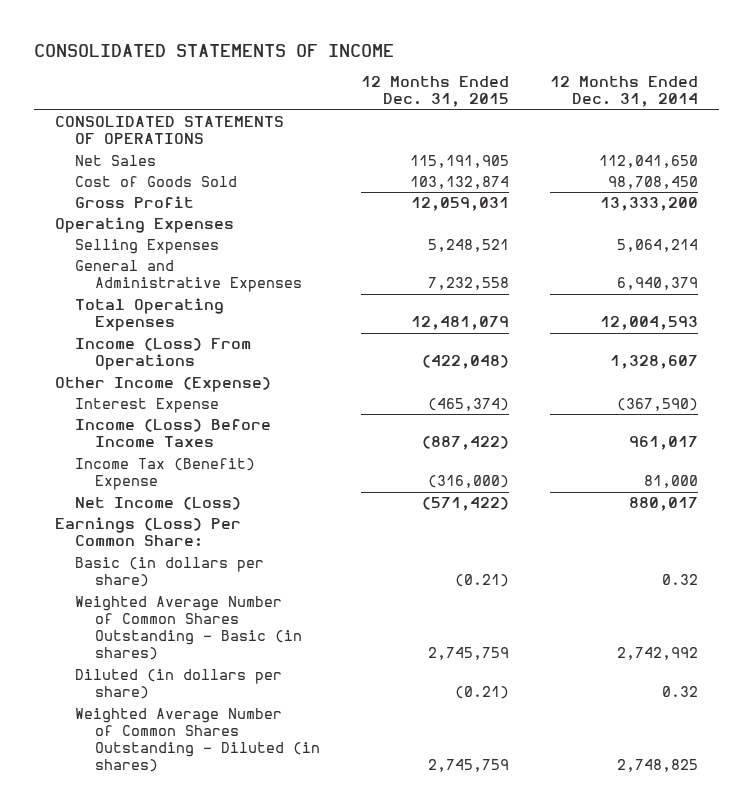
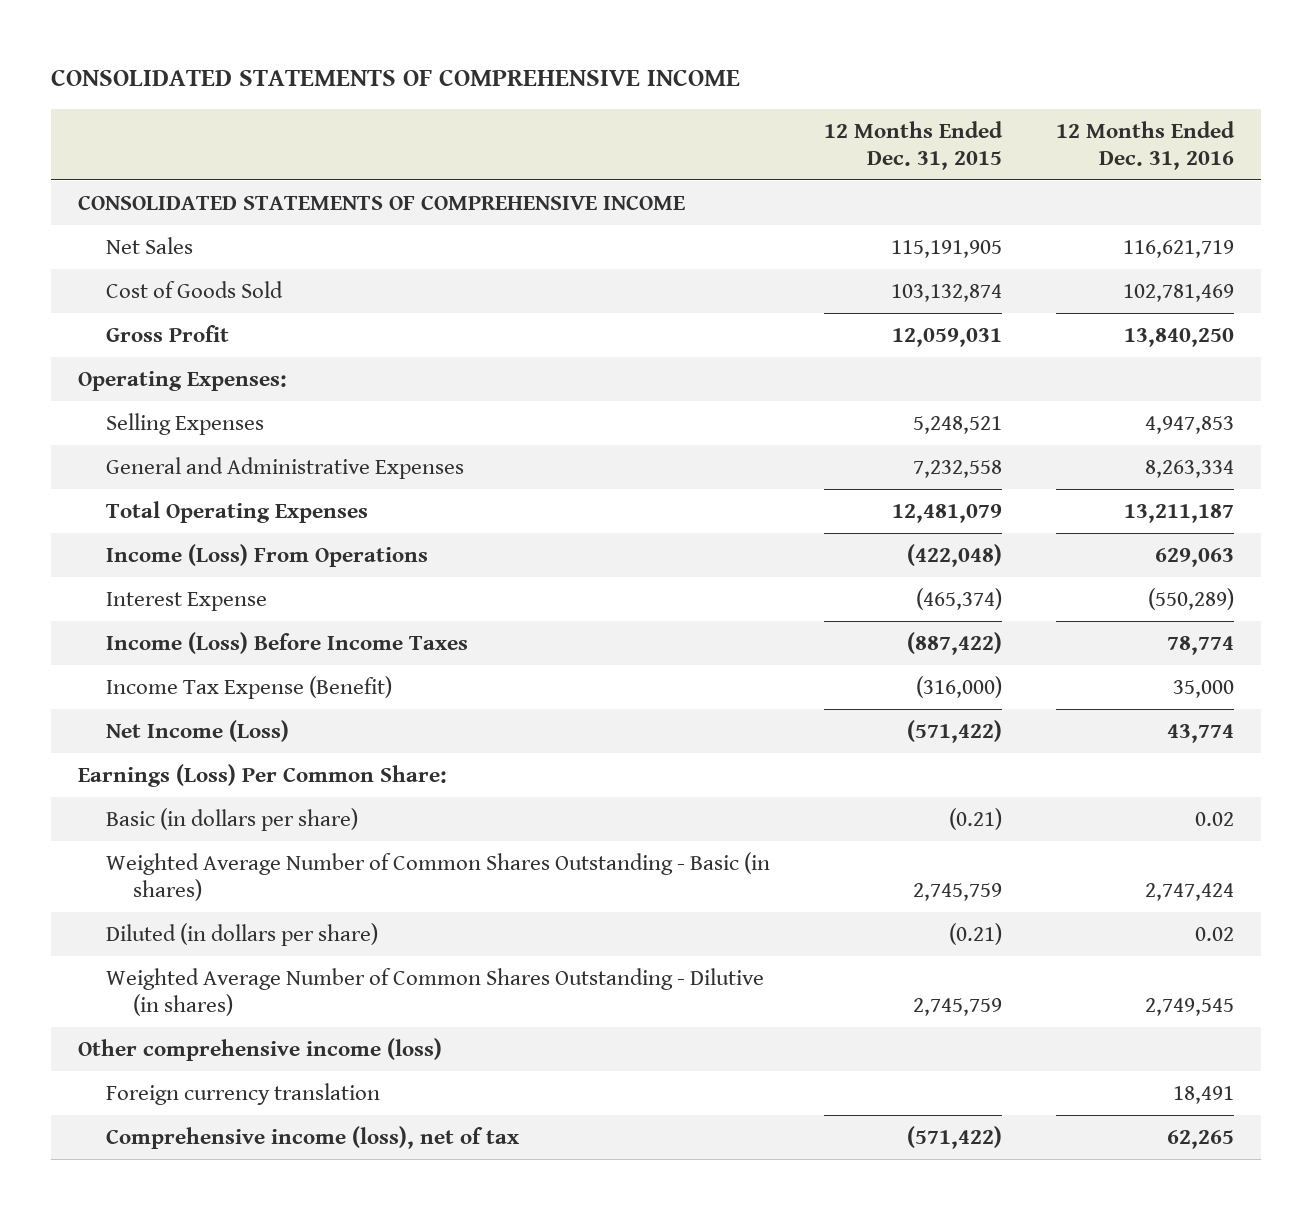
[34,43,395,57] CONSOLIDATED STATEMENTS OF INCOME -> [51,69,741,87] CONSOLIDATED STATEMENTS OF COMPREHENSIVE INCOME
[550,76,699,108] 12 Months Ended Dec. 31, 2014 -> none
none -> [1055,120,1235,170] 12 Months Ended Dec. 31, 2016
[54,116,284,145] CONSOLIDATED STATEMENTS OF OPERATIONS -> [78,194,686,210] CONSOLIDATED STATEMENTS OF COMPREHENSIVE INCOME
[54,217,234,234] Operating Expenses -> [78,370,288,391] Operating Expenses:
[54,377,271,393] Other Income (Expense) -> none
[74,458,255,491] Income Tax (Benefit) Expense -> [105,675,392,699] Income Tax Expense (Benefit)
[74,708,320,773] Weighted Average Number of Common Shares Outstanding - Diluted (in shares) -> [105,967,764,1017] Weighted Average Number of Common Shares Outstanding - Dilutive (in shares)
none -> [78,1037,443,1061] Other comprehensive income (loss)
none -> [105,1082,380,1105] Foreign currency translation
none -> [105,1125,519,1149] Comprehensive income (loss), net of tax

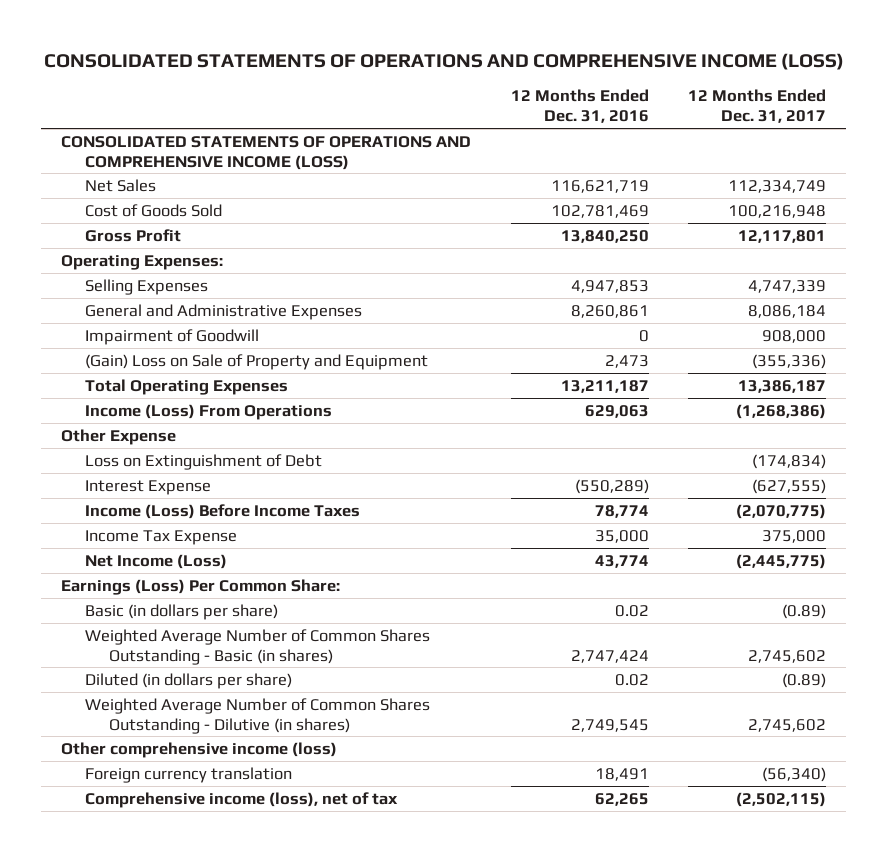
[51,69,741,87] CONSOLIDATED STATEMENTS OF COMPREHENSIVE INCOME -> [43,52,844,70] CONSOLIDATED STATEMENTS OF OPERATIONS AND COMPREHENSIVE INCOME (LOSS)
[823,120,1003,170] 12 Months Ended Dec. 31, 2015 -> none
none -> [688,89,827,124] 12 Months Ended Dec. 31, 2017
[78,194,686,210] CONSOLIDATED STATEMENTS OF COMPREHENSIVE INCOME -> [60,135,471,170] CONSOLIDATED STATEMENTS OF OPERATIONS AND COMPREHENSIVE INCOME (LOSS)
[1144,459,1234,478] 8,263,334 -> [570,304,649,318] 8,260,861
none -> [84,328,259,345] Impairment of Goodwill
none -> [84,353,428,370] (Gain) Loss on Sale of Property and Equipment
none -> [60,428,176,445] Other Expense
none -> [84,453,322,470] Loss on Extinguishment of Debt
[105,675,392,699] Income Tax Expense (Benefit) -> [84,529,237,545] Income Tax Expense

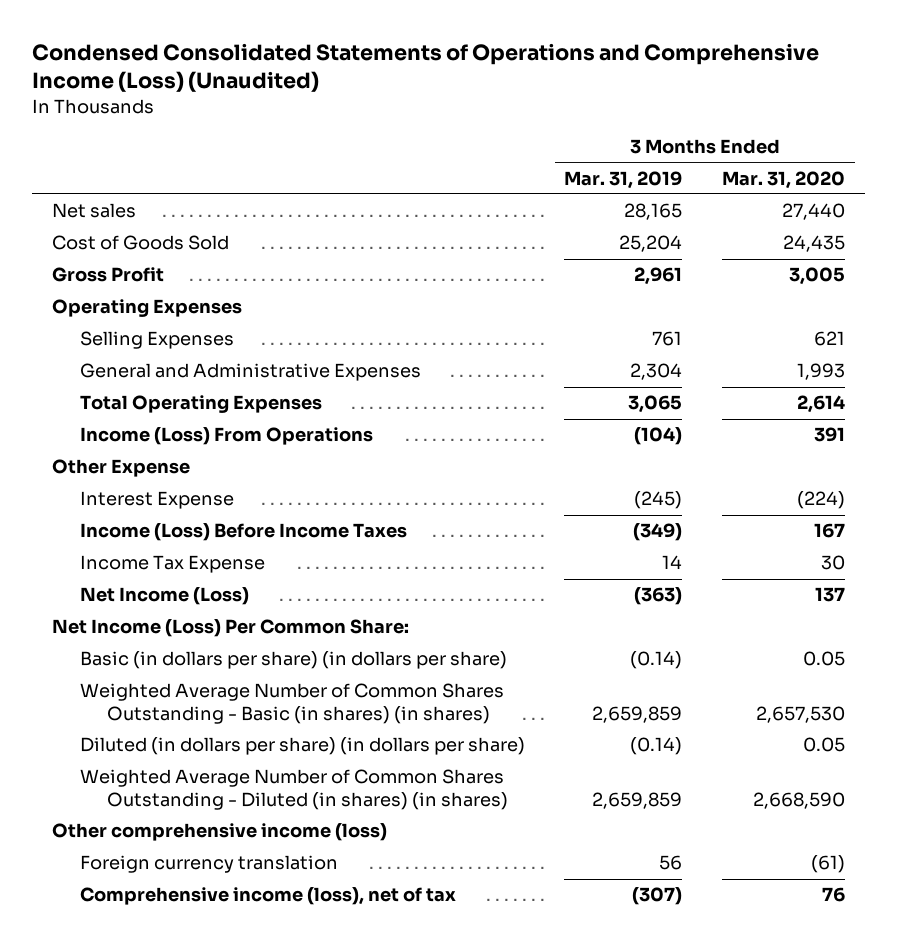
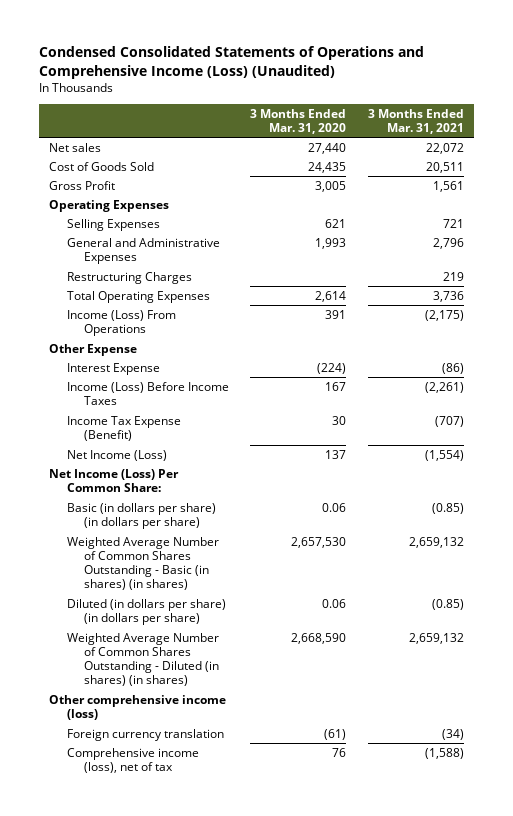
[564,170,683,189] Mar. 31, 2019 -> none
none -> [367,108,464,134] 3 Months Ended Mar. 31, 2021
none -> [66,271,192,284] Restructuring Charges
[79,555,265,574] Income Tax Expense -> [66,415,181,442] Income Tax Expense (Benefit)
[803,651,846,667] 0.05 -> [322,502,347,512] 0.06
[803,737,846,753] 0.05 -> [322,598,347,608] 0.06

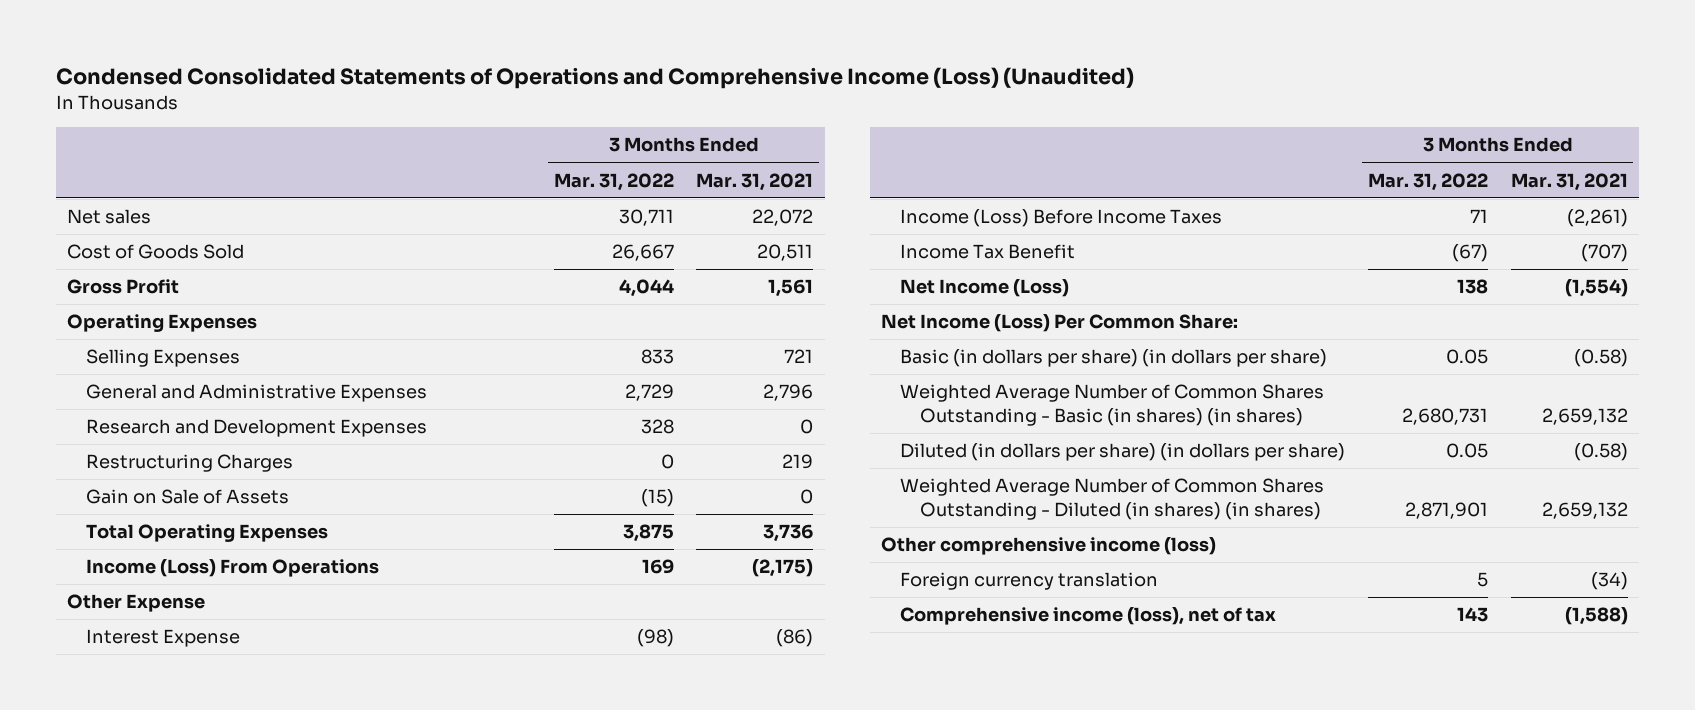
[250,108,347,134] 3 Months Ended Mar. 31, 2020 -> none
none -> [553,172,674,191] Mar. 31, 2022
none -> [86,419,428,438] Research and Development Expenses
none -> [86,489,290,505] Gain on Sale of Assets
[66,415,181,442] Income Tax Expense (Benefit) -> [900,244,1076,260] Income Tax Benefit
[431,502,464,514] (0.85) -> [1573,349,1628,368] (0.58)
[431,598,464,610] (0.85) -> [1573,443,1628,462] (0.58)

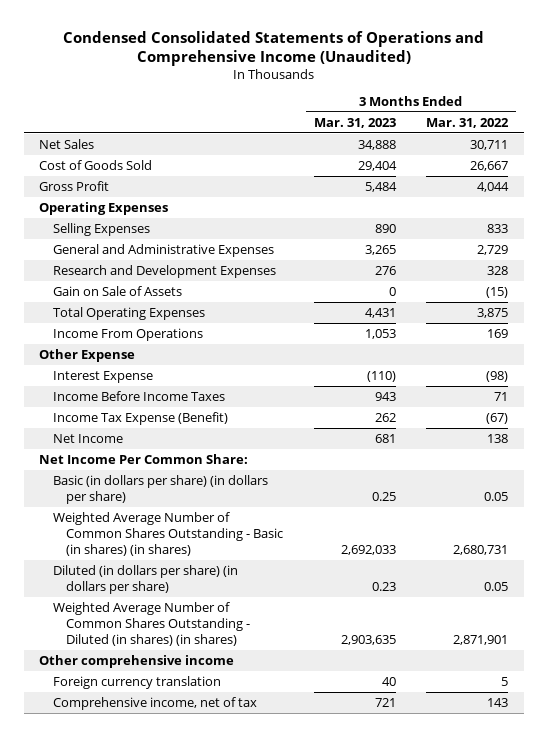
[55,67,1134,90] Condensed Consolidated Statements of Operations and Comprehensive Income (Loss) (Unaudited) -> [62,30,484,67] Condensed Consolidated Statements of Operations and Comprehensive Income (Unaudited)
[696,172,814,191] Mar. 31, 2021 -> none
none -> [313,117,396,128] Mar. 31, 2023
[67,209,152,225] Net sales -> [38,138,94,149] Net Sales
[86,454,294,473] Restructuring Charges -> none
[86,559,380,578] Income (Loss) From Operations -> [52,327,203,341] Income From Operations
[900,209,1223,228] Income (Loss) Before Income Taxes -> [52,390,225,401] Income Before Income Taxes
[900,244,1076,260] Income Tax Benefit -> [52,411,228,425] Income Tax Expense (Benefit)
[900,279,1070,298] Net Income (Loss) -> [52,433,123,443] Net Income
[881,314,1239,333] Net Income (Loss) Per Common Share: -> [38,453,248,464] Net Income Per Common Share:
[881,537,1217,556] Other comprehensive income (loss) -> [38,654,234,668] Other comprehensive income
[900,607,1277,626] Comprehensive income (loss), net of tax -> [52,696,257,710] Comprehensive income, net of tax

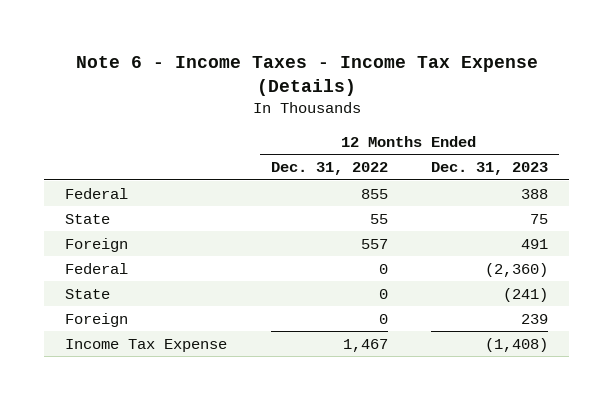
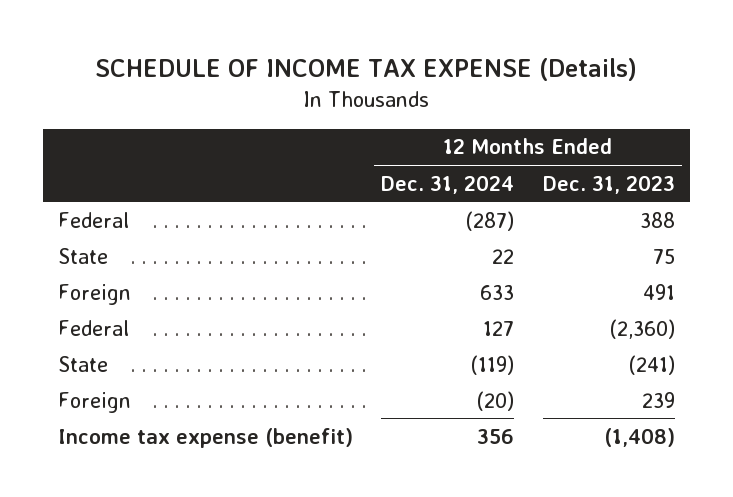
[75,56,538,97] Note 6 - Income Taxes - Income Tax Expense (Details) -> [95,58,638,82] SCHEDULE OF INCOME TAX EXPENSE (Details)
[270,162,388,176] Dec. 31, 2022 -> none
none -> [381,174,515,194] Dec. 31, 2024
[65,338,228,352] Income Tax Expense -> [57,427,353,448] Income tax expense (benefit)

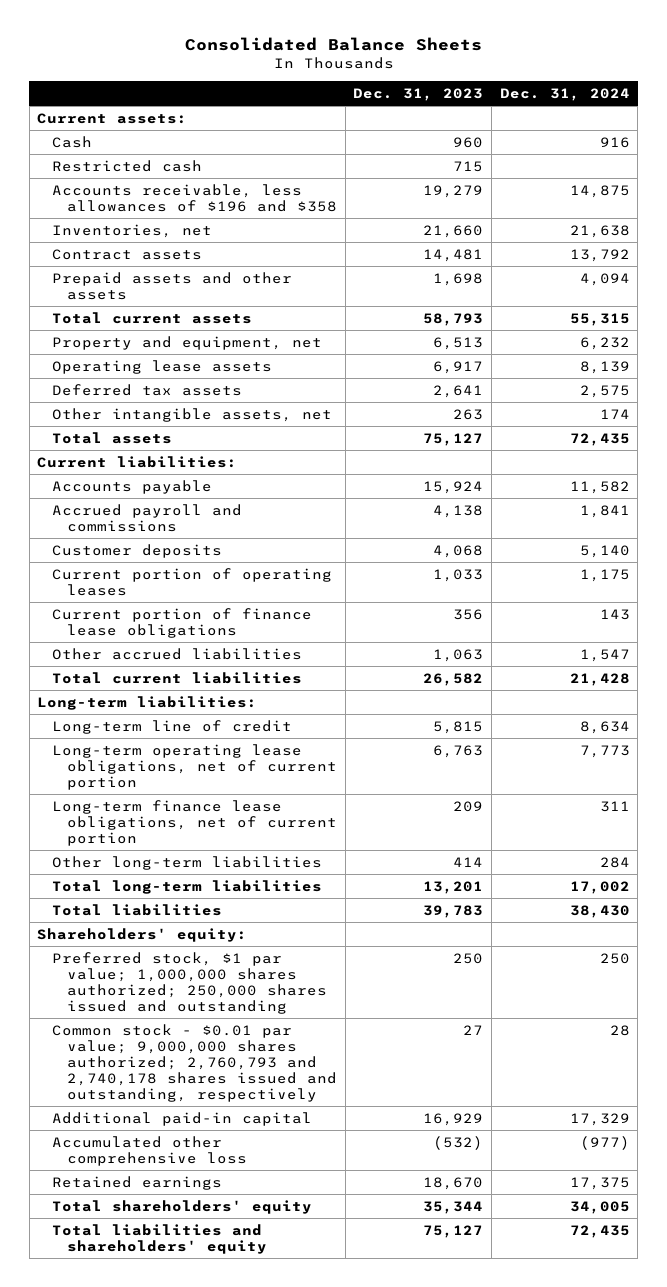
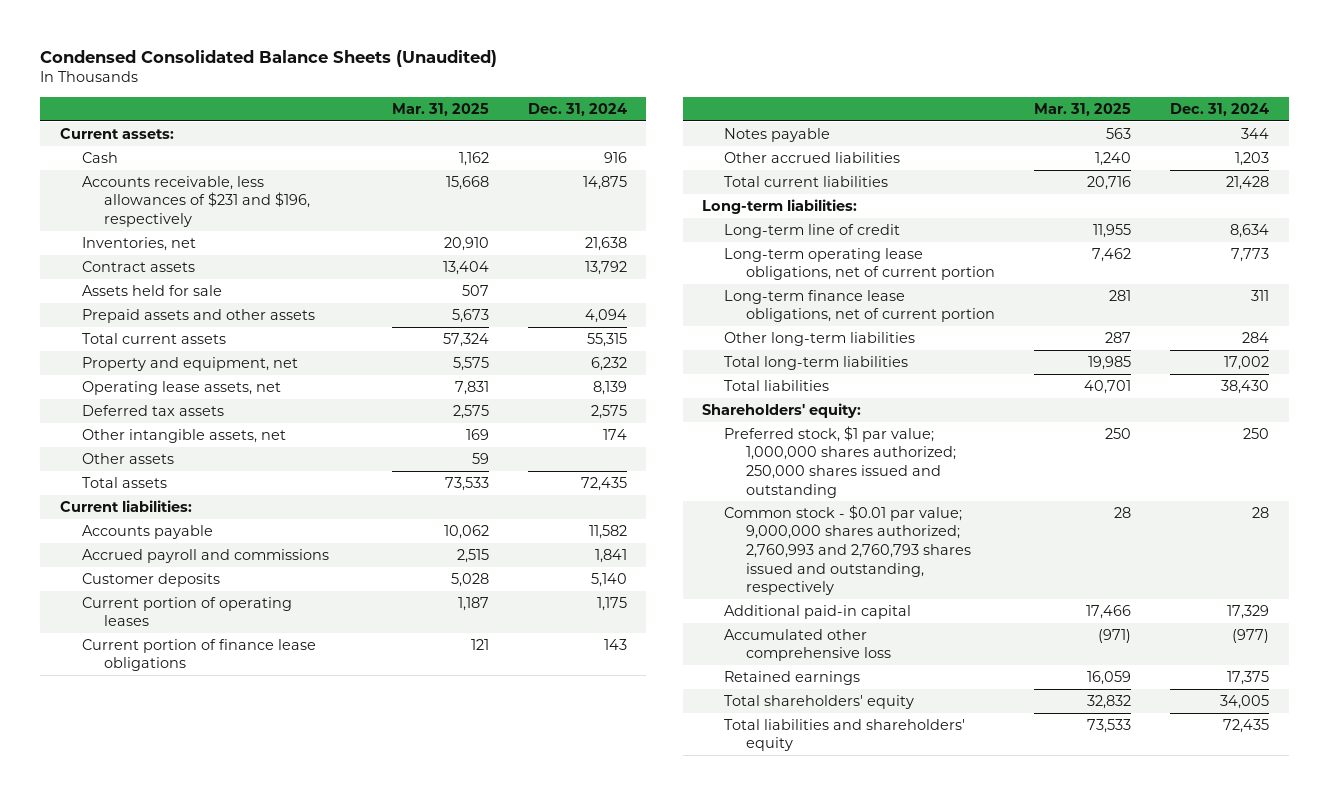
[184,36,482,51] Consolidated Balance Sheets -> [40,49,498,67] Condensed Consolidated Balance Sheets (Unaudited)
[353,87,484,101] Dec. 31, 2023 -> none
none -> [391,102,489,116] Mar. 31, 2025
[52,159,203,172] Restricted cash -> none
[52,183,338,212] Accounts receivable, less allowances of $196 and $358 -> [81,175,310,228] Accounts receivable, less allowances of $231 and $196, respectively
none -> [81,284,222,296] Assets held for sale
[52,359,273,374] Operating lease assets -> [81,380,281,395] Operating lease assets, net
none -> [81,452,174,464] Other assets
none -> [724,127,831,142] Notes payable
[579,648,630,662] 1,547 -> [1235,151,1270,166] 1,203
[52,1023,338,1103] Common stock - $0.01 par value; 9,000,000 shares authorized; 2,760,793 and 2,740,178 shares issued and outstanding, respectively -> [724,504,971,596] Common stock - $0.01 par value; 9,000,000 shares authorized; 2,760,993 and 2,760,793 shares issued and outstanding, respectively

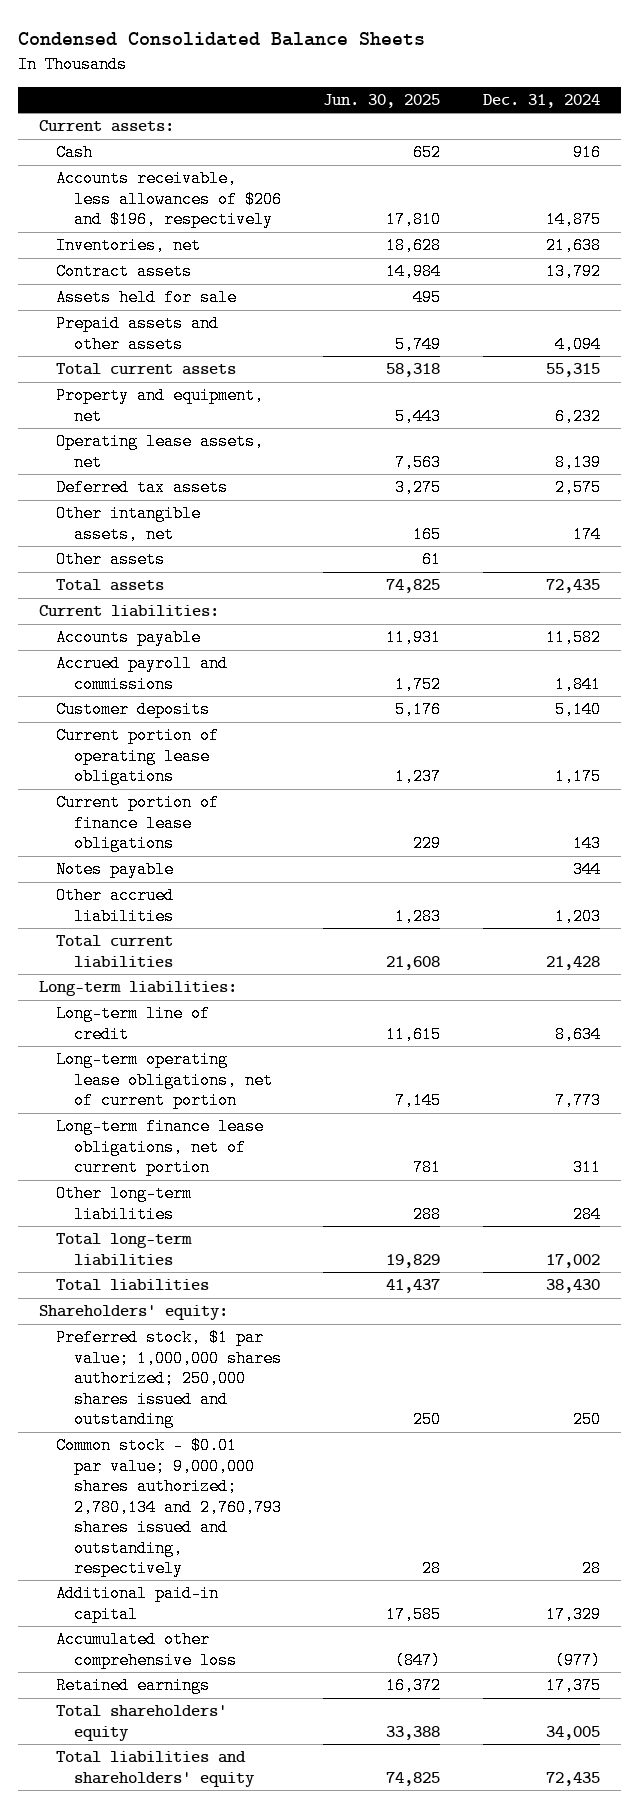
[40,49,498,67] Condensed Consolidated Balance Sheets (Unaudited) -> [17,32,425,47] Condensed Consolidated Balance Sheets
[391,102,489,116] Mar. 31, 2025 -> none
none -> [323,93,441,108] Jun. 30, 2025
[81,175,310,228] Accounts receivable, less allowances of $231 and $196, respectively -> [56,170,283,229] Accounts receivable, less allowances of $206 and $196, respectively
[81,596,292,627] Current portion of operating leases -> [56,727,220,786] Current portion of operating lease obligations
[724,504,971,596] Common stock - $0.01 par value; 9,000,000 shares authorized; 2,760,993 and 2,760,793 shares issued and outstanding, respectively -> [56,1437,283,1578] Common stock - $0.01 par value; 9,000,000 shares authorized; 2,780,134 and 2,760,793 shares issued and outstanding, respectively

